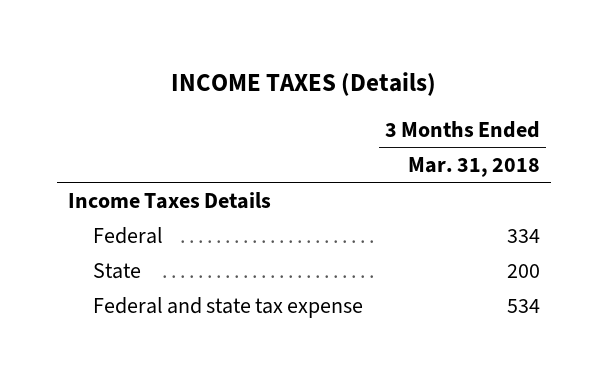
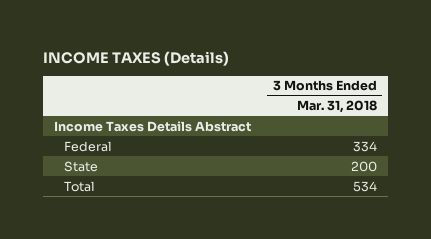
[67,191,271,209] Income Taxes Details -> [54,120,252,132] Income Taxes Details Abstract
[92,296,363,318] Federal and state tax expense -> [64,180,96,192] Total

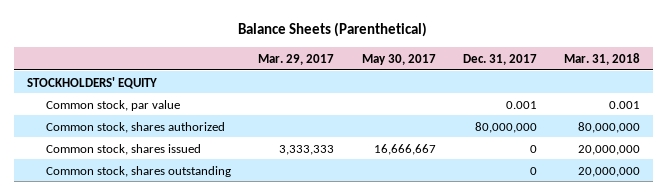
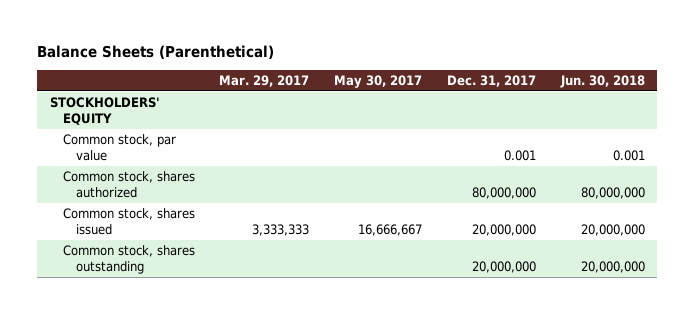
[563,52,640,65] Mar. 31, 2018 -> none
none -> [559,75,645,89] Jun. 30, 2018
[529,144,537,153] 0 -> [471,224,536,237] 20,000,000
[529,166,537,175] 0 -> [471,261,536,274] 20,000,000

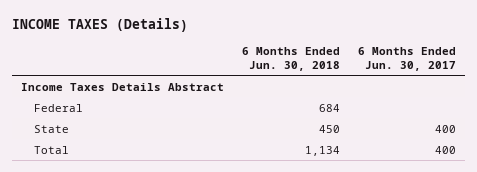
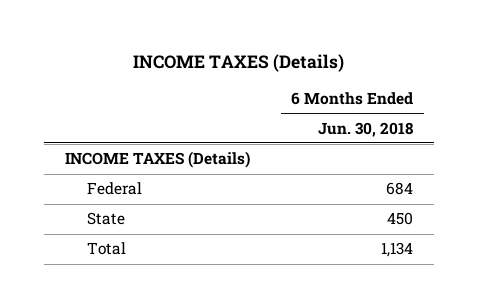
[358,47,457,71] 6 Months Ended Jun. 30, 2017 -> none
[21,82,225,91] Income Taxes Details Abstract -> [65,151,251,169] INCOME TAXES (Details)

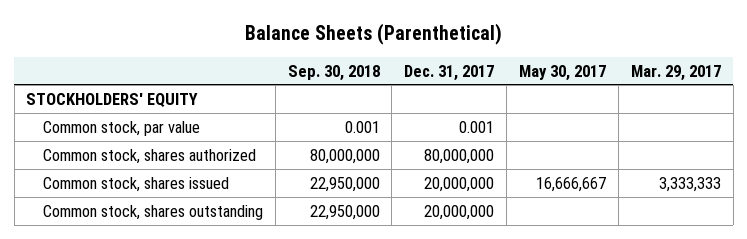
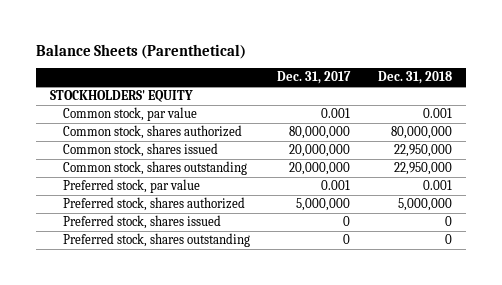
[287,64,380,81] Sep. 30, 2018 -> none
[519,64,607,81] May 30, 2017 -> none
[630,64,721,81] Mar. 29, 2017 -> none
none -> [377,71,452,85] Dec. 31, 2018
none -> [62,179,200,194] Preferred stock, par value
none -> [62,197,245,212] Preferred stock, shares authorized
none -> [62,215,221,230] Preferred stock, shares issued
none -> [62,233,250,248] Preferred stock, shares outstanding

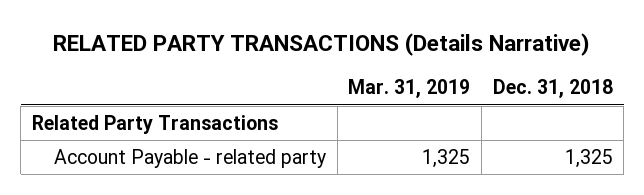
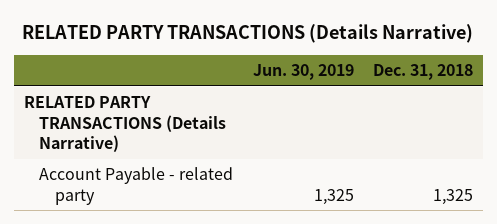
[348,79,471,99] Mar. 31, 2019 -> none
none -> [252,64,354,81] Jun. 30, 2019
[31,114,278,134] Related Party Transactions -> [24,96,227,152] RELATED PARTY TRANSACTIONS (Details Narrative)

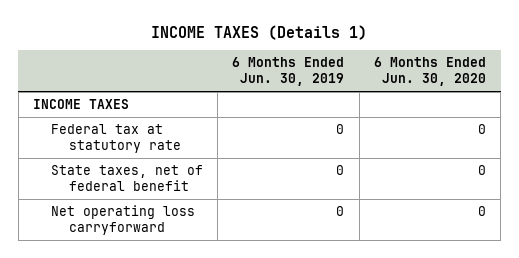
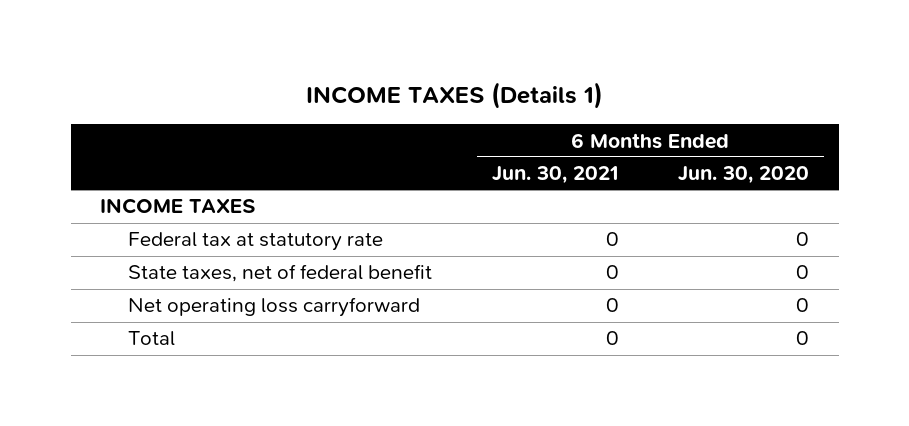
[232,57,345,87] 6 Months Ended Jun. 30, 2019 -> none
none -> [491,166,619,185] Jun. 30, 2021
none -> [128,331,176,347] Total

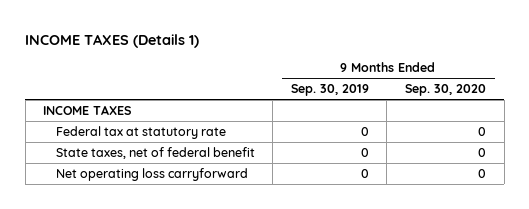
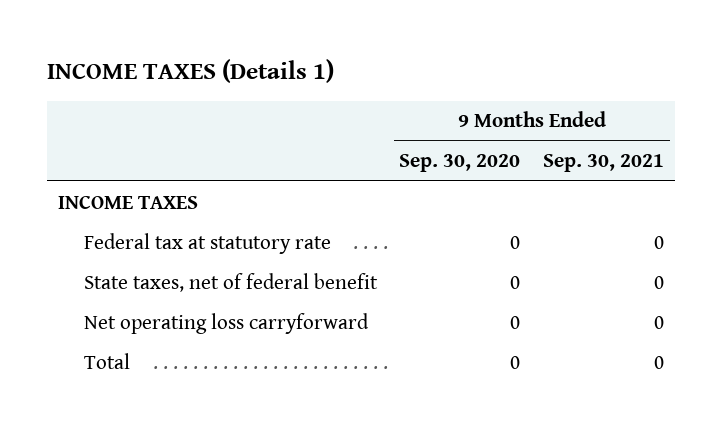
[290,84,369,97] Sep. 30, 2019 -> none
none -> [543,154,665,173] Sep. 30, 2021
none -> [83,352,130,369] Total

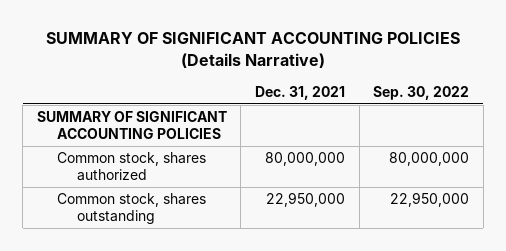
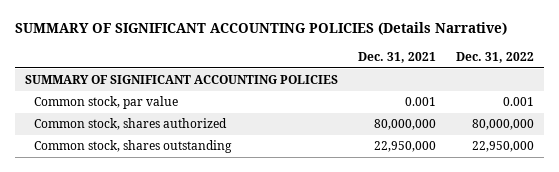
[373,86,470,101] Sep. 30, 2022 -> none
none -> [456,51,535,63] Dec. 31, 2022
none -> [34,96,179,110] Common stock, par value

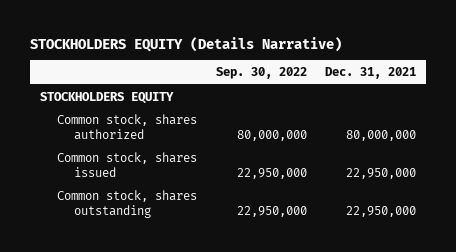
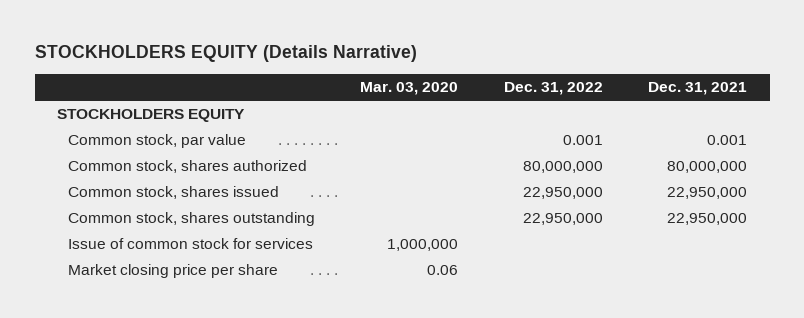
[215,67,307,80] Sep. 30, 2022 -> none
none -> [360,82,459,96] Mar. 03, 2020
none -> [503,82,603,96] Dec. 31, 2022
none -> [68,134,247,149] Common stock, par value
none -> [68,238,314,250] Issue of common stock for services
none -> [68,264,279,279] Market closing price per share

